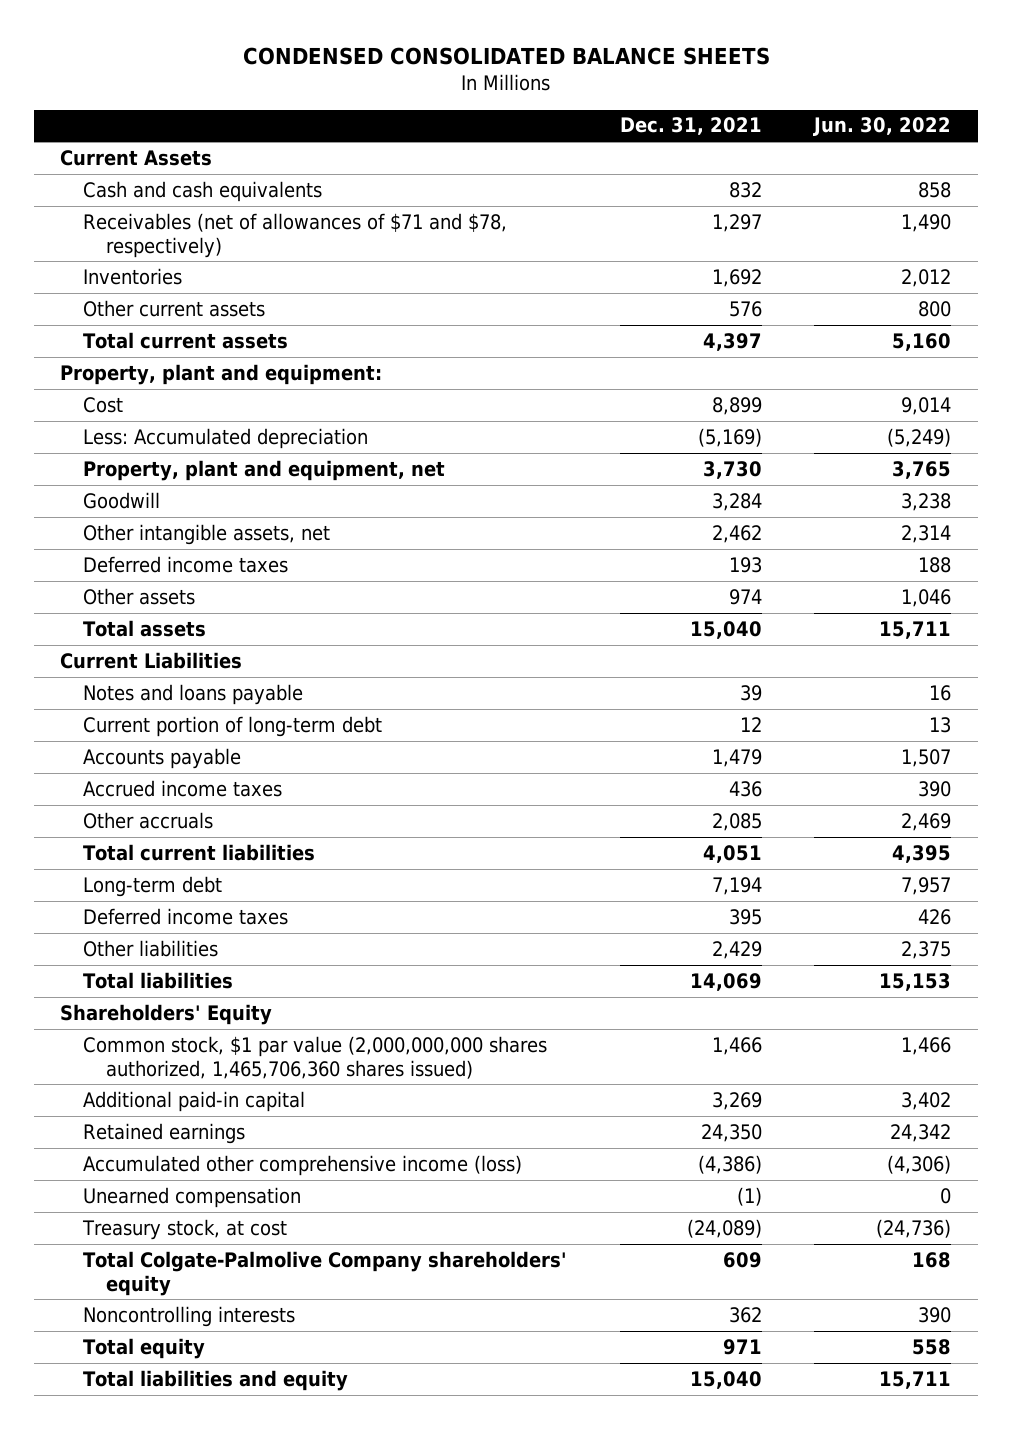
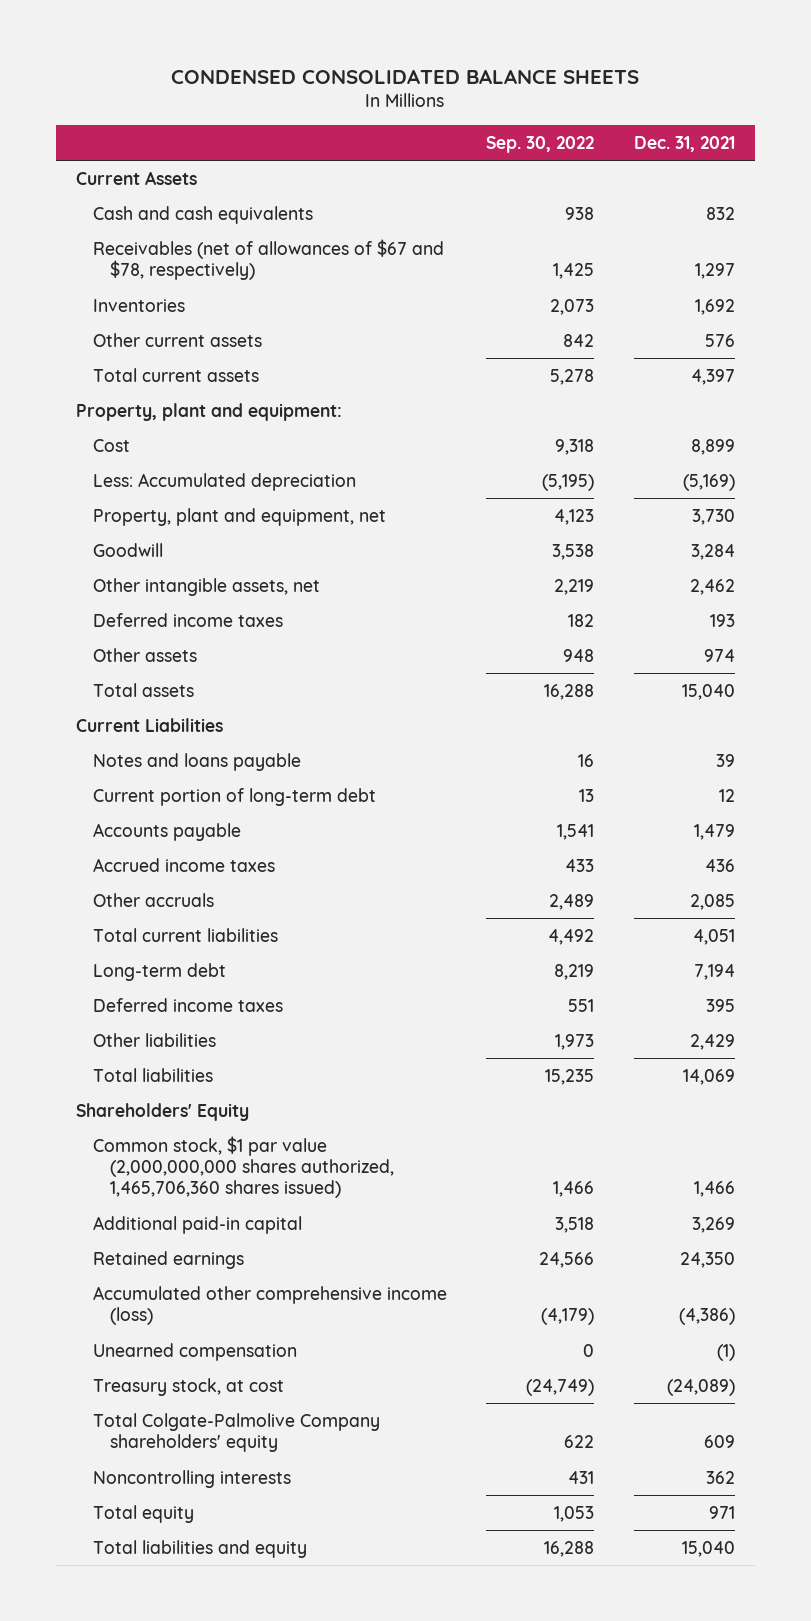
[813,117,952,137] Jun. 30, 2022 -> none
none -> [486,135,595,153] Sep. 30, 2022
[83,212,508,258] Receivables (net of allowances of $71 and $78, respectively) -> [92,238,444,281] Receivables (net of allowances of $67 and $78, respectively)

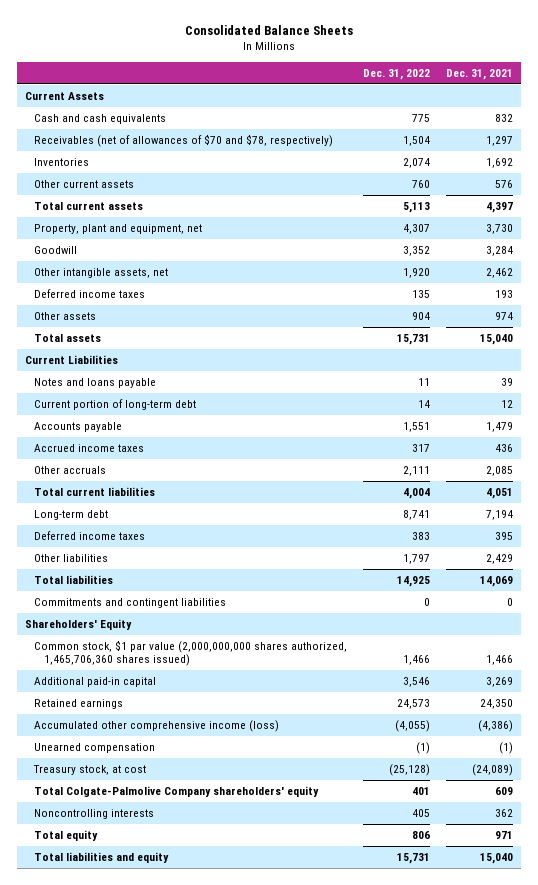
[171,68,640,84] CONDENSED CONSOLIDATED BALANCE SHEETS -> [184,24,353,35] Consolidated Balance Sheets
[486,135,595,153] Sep. 30, 2022 -> none
none -> [363,68,431,80] Dec. 31, 2022
[92,238,444,281] Receivables (net of allowances of $67 and $78, respectively) -> [34,134,334,148] Receivables (net of allowances of $70 and $78, respectively)
[75,402,342,421] Property, plant and equipment: -> none
[92,438,130,452] Cost -> none
[92,472,356,491] Less: Accumulated depreciation -> none
none -> [34,598,227,609] Commitments and contingent liabilities

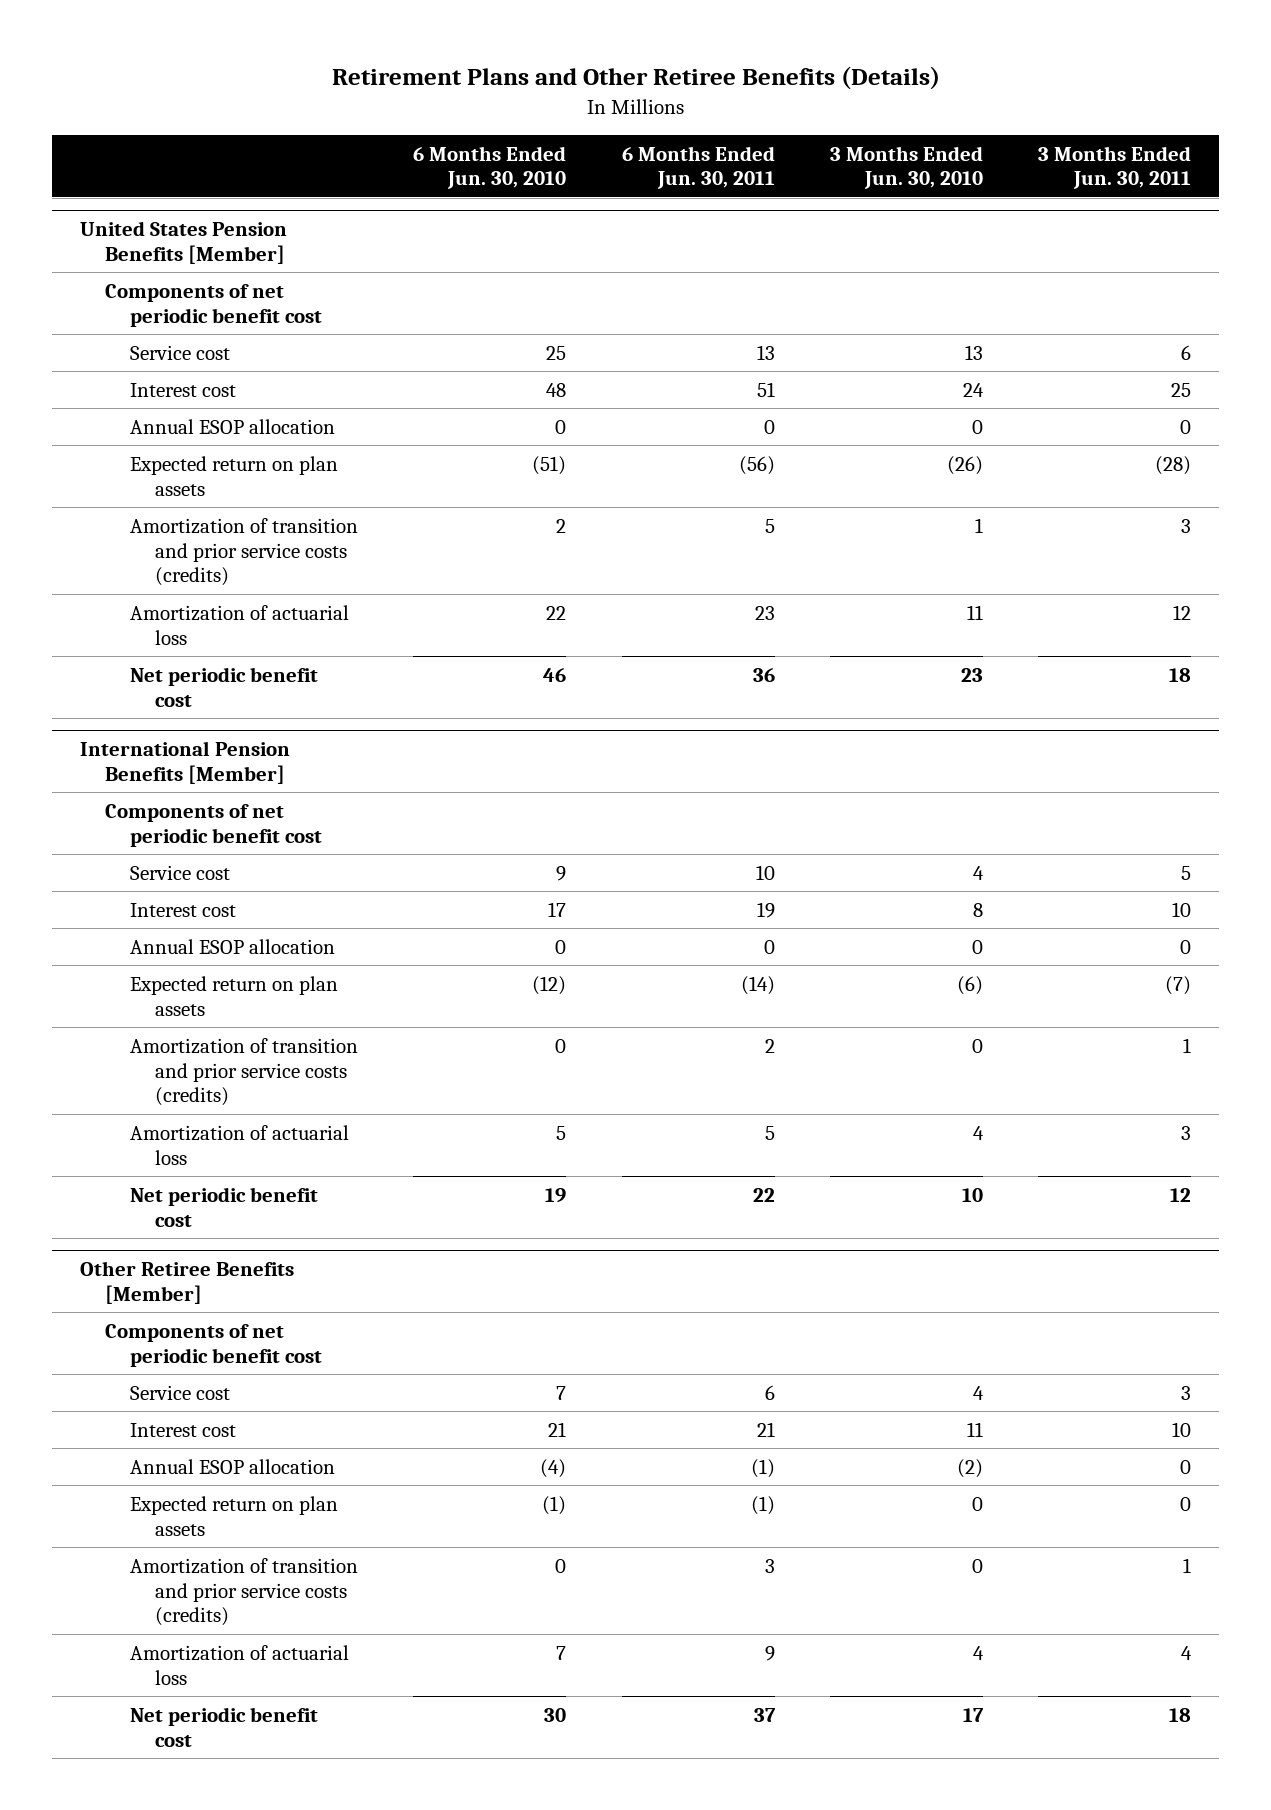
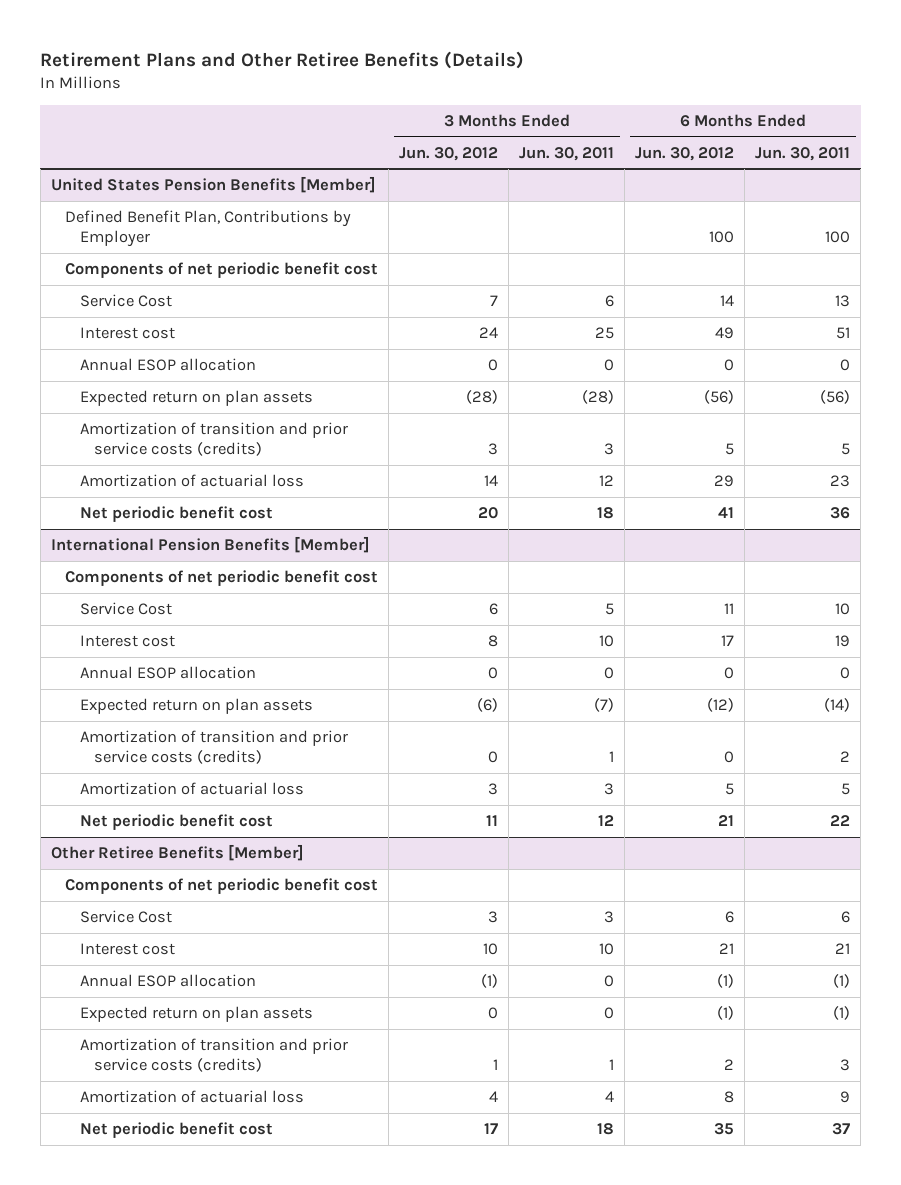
[413,145,567,190] 6 Months Ended Jun. 30, 2010 -> none
[829,145,983,190] 3 Months Ended Jun. 30, 2010 -> none
none -> [399,146,499,161] Jun. 30, 2012
none -> [635,146,735,161] Jun. 30, 2012
none -> [65,210,352,248] Defined Benefit Plan, Contributions by Employer
[129,344,230,360] Service cost -> [79,294,172,308] Service Cost
[129,864,230,880] Service cost -> [79,602,172,616] Service Cost
[129,1384,230,1400] Service cost -> [79,910,172,924] Service Cost

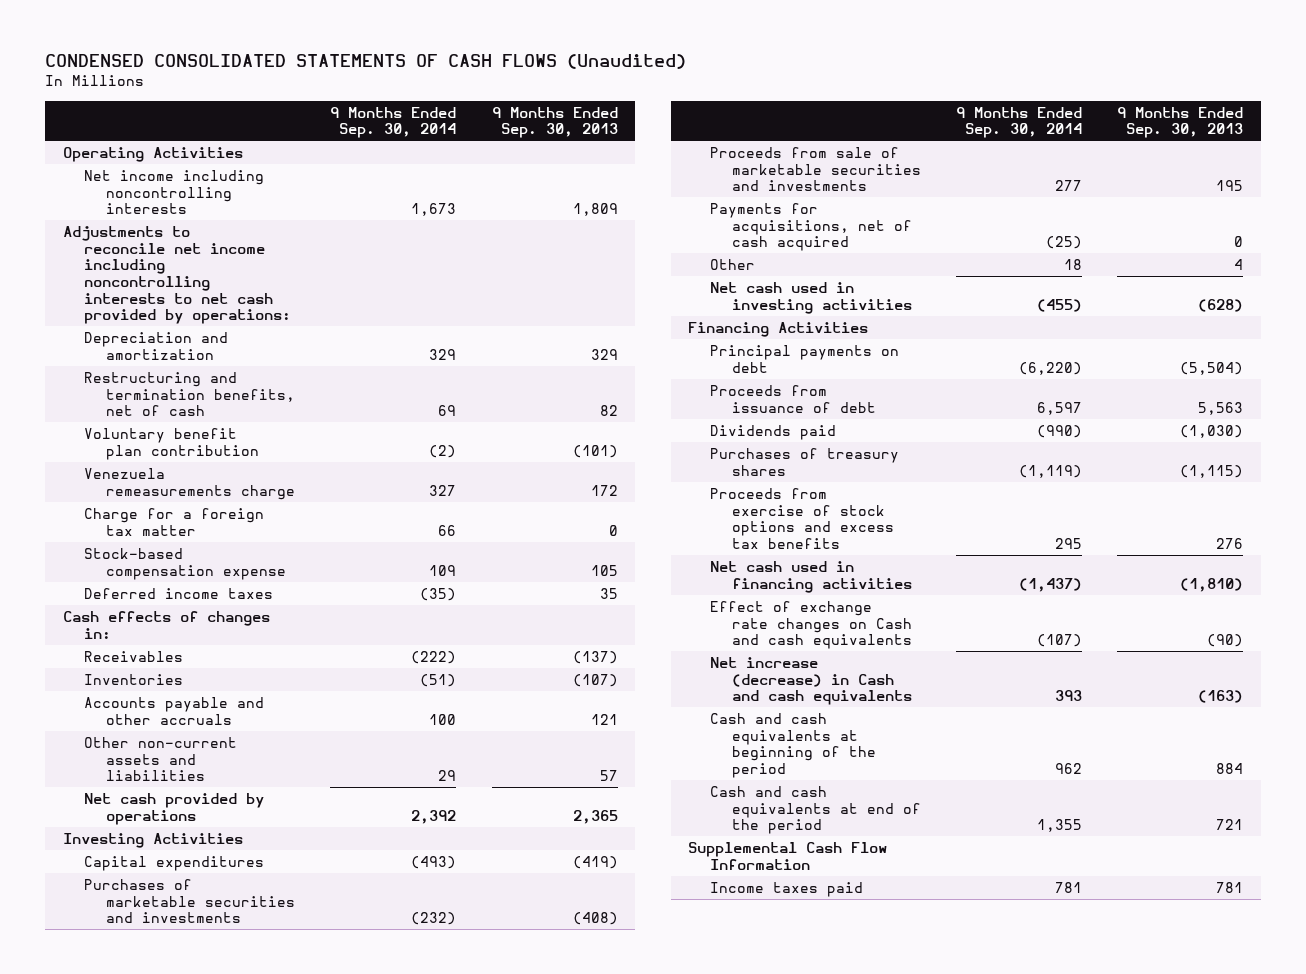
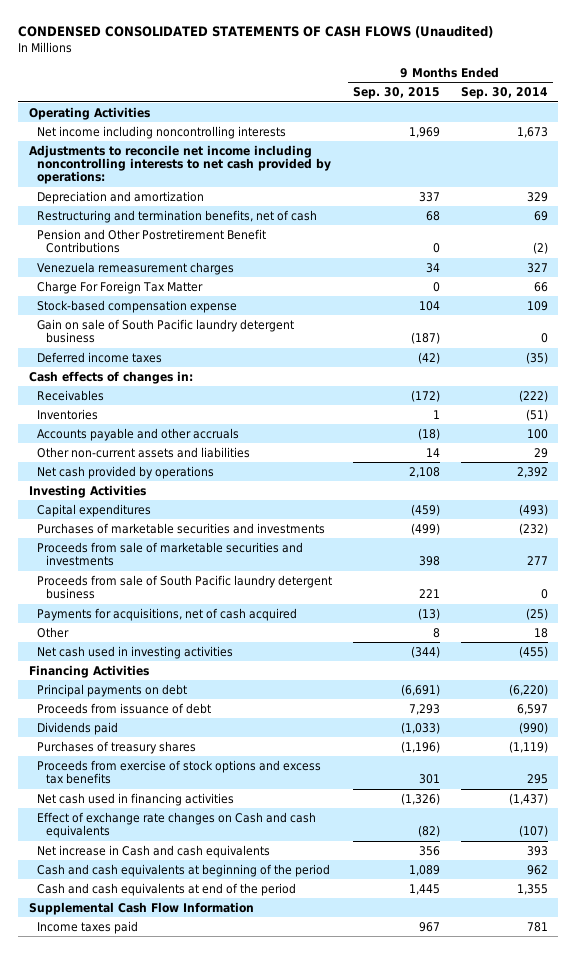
[491,106,618,139] 9 Months Ended Sep. 30, 2013 -> none
none -> [352,87,440,100] Sep. 30, 2015
[84,427,259,460] Voluntary benefit plan contribution -> [37,228,267,254] Pension and Other Postretirement Benefit Contributions
[84,467,295,500] Venezuela remeasurements charge -> [37,261,235,275] Venezuela remeasurement charges
[84,507,265,536] Charge for a foreign tax matter -> [37,280,204,294] Charge For Foreign Tax Matter
none -> [37,318,295,344] Gain on sale of South Pacific laundry detergent business
none -> [37,574,333,600] Proceeds from sale of South Pacific laundry detergent business
[710,656,912,706] Net increase (decrease) in Cash and cash equivalents -> [37,844,271,858] Net increase in Cash and cash equivalents

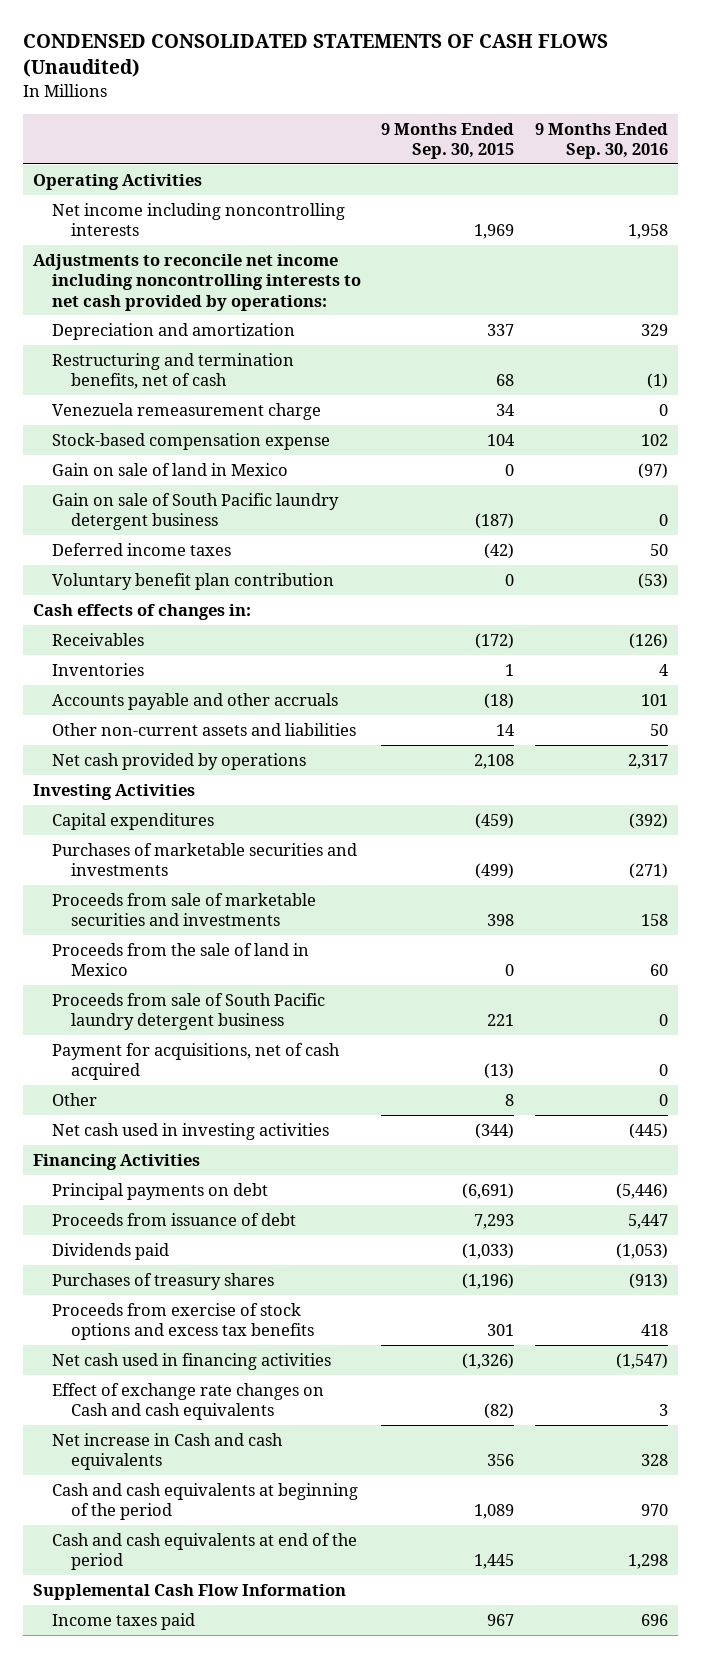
[460,87,548,100] Sep. 30, 2014 -> none
none -> [534,122,668,159] 9 Months Ended Sep. 30, 2016
[37,228,267,254] Pension and Other Postretirement Benefit Contributions -> none
[37,280,204,294] Charge For Foreign Tax Matter -> none
[37,261,235,275] Venezuela remeasurement charges -> [51,402,321,420] Venezuela remeasurement charge
none -> [51,462,288,476] Gain on sale of land in Mexico
none -> [51,572,334,590] Voluntary benefit plan contribution
none -> [51,942,309,977] Proceeds from the sale of land in Mexico
[37,607,298,621] Payments for acquisitions, net of cash acquired -> [51,1042,340,1081] Payment for acquisitions, net of cash acquired

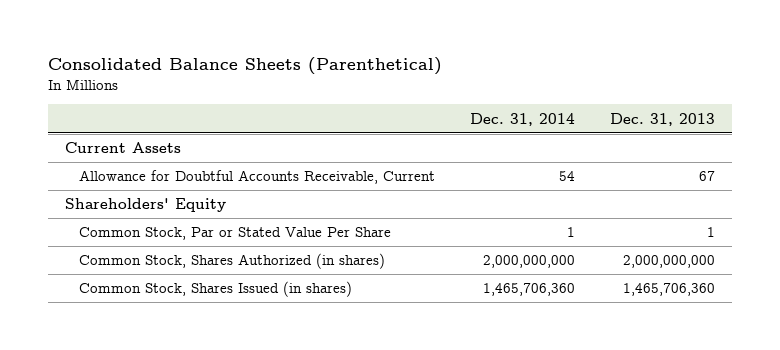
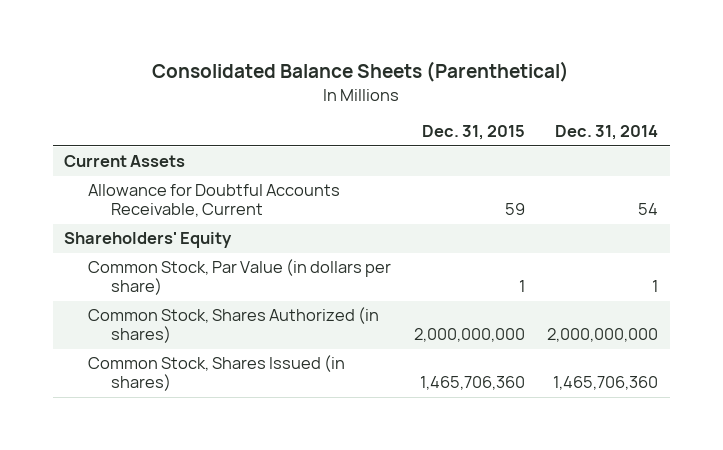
[609,112,715,126] Dec. 31, 2013 -> none
none -> [421,125,525,141] Dec. 31, 2015
[78,227,391,241] Common Stock, Par or Stated Value Per Share -> [87,259,391,296] Common Stock, Par Value (in dollars per share)

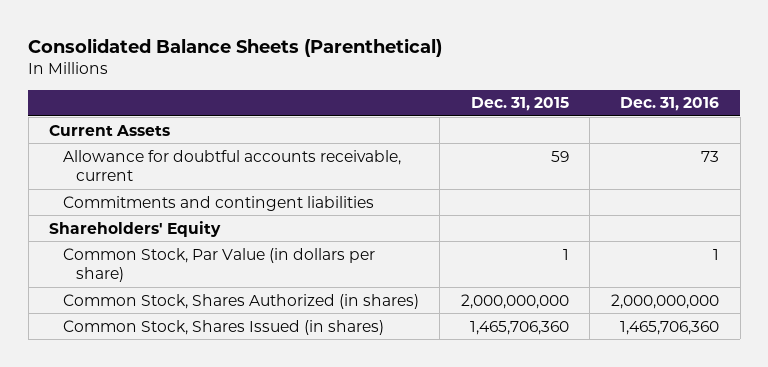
[555,125,659,141] Dec. 31, 2014 -> none
none -> [619,97,719,112] Dec. 31, 2016
[87,184,340,218] Allowance for Doubtful Accounts Receivable, Current -> [62,149,401,182] Allowance for doubtful accounts receivable, current
none -> [62,195,374,211] Commitments and contingent liabilities

